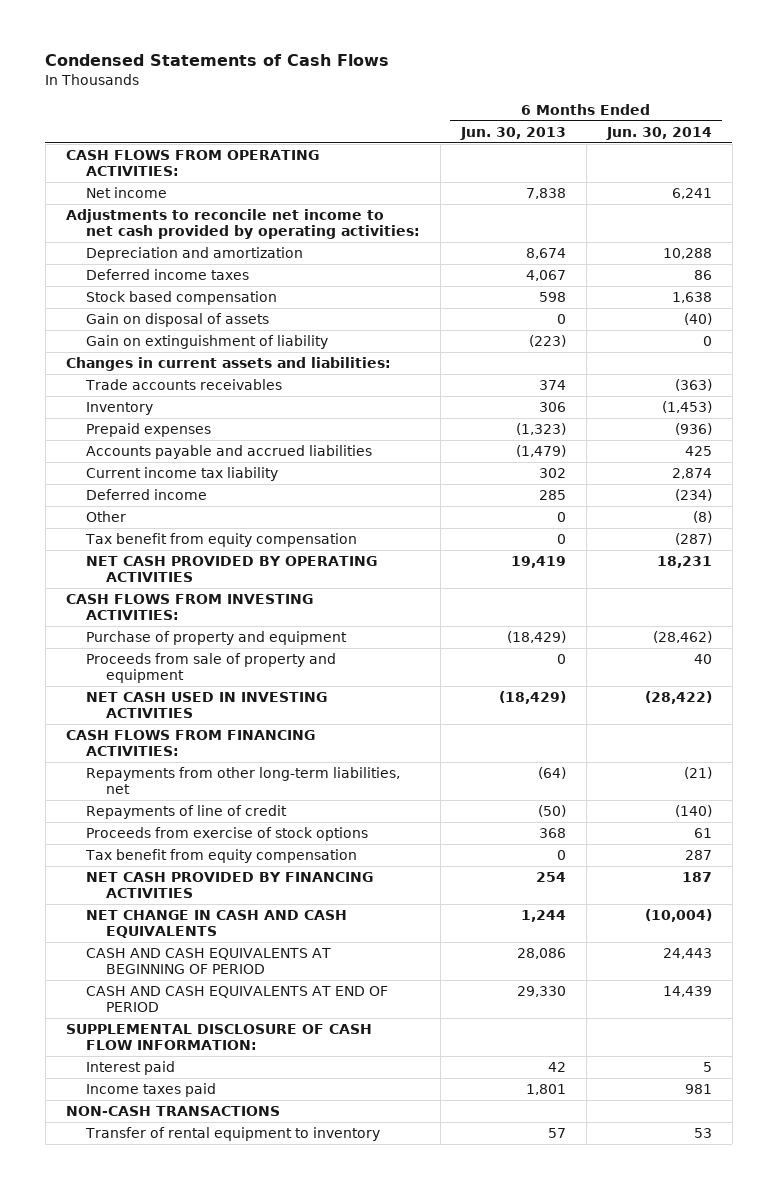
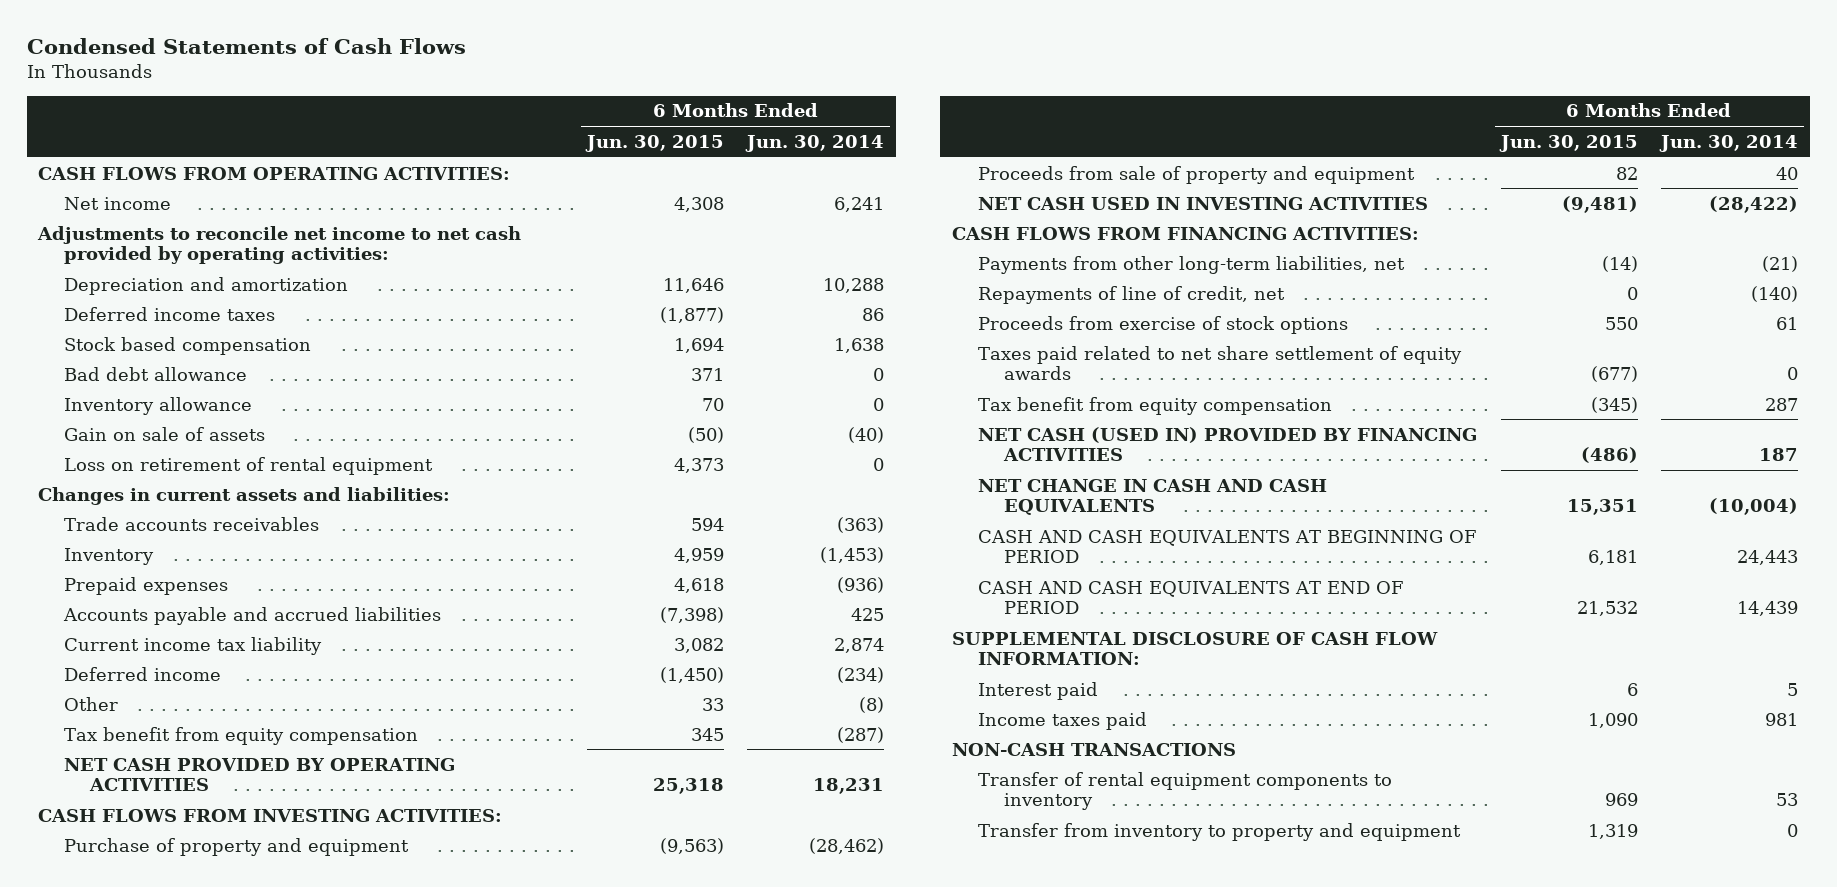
[459,127,566,141] Jun. 30, 2013 -> none
none -> [584,134,724,152] Jun. 30, 2015
[85,335,328,350] Gain on extinguishment of liability -> none
none -> [64,366,248,381] Bad debt allowance
none -> [64,396,253,415] Inventory allowance
[85,313,269,328] Gain on disposal of assets -> [64,426,266,441] Gain on sale of assets
none -> [64,456,434,475] Loss on retirement of rental equipment
[85,767,400,795] Repayments from other long-term liabilities, net -> [977,255,1405,274] Payments from other long-term liabilities, net
[85,805,287,820] Repayments of line of credit -> [977,285,1285,304] Repayments of line of credit, net
none -> [977,345,1462,381] Taxes paid related to net share settlement of equity awards
[85,872,373,899] NET CASH PROVIDED BY FINANCING ACTIVITIES -> [977,426,1477,462] NET CASH (USED IN) PROVIDED BY FINANCING ACTIVITIES
[84,1127,380,1142] Transfer of rental equipment to inventory -> [977,771,1392,811] Transfer of rental equipment components to inventory
none -> [977,822,1461,841] Transfer from inventory to property and equipment

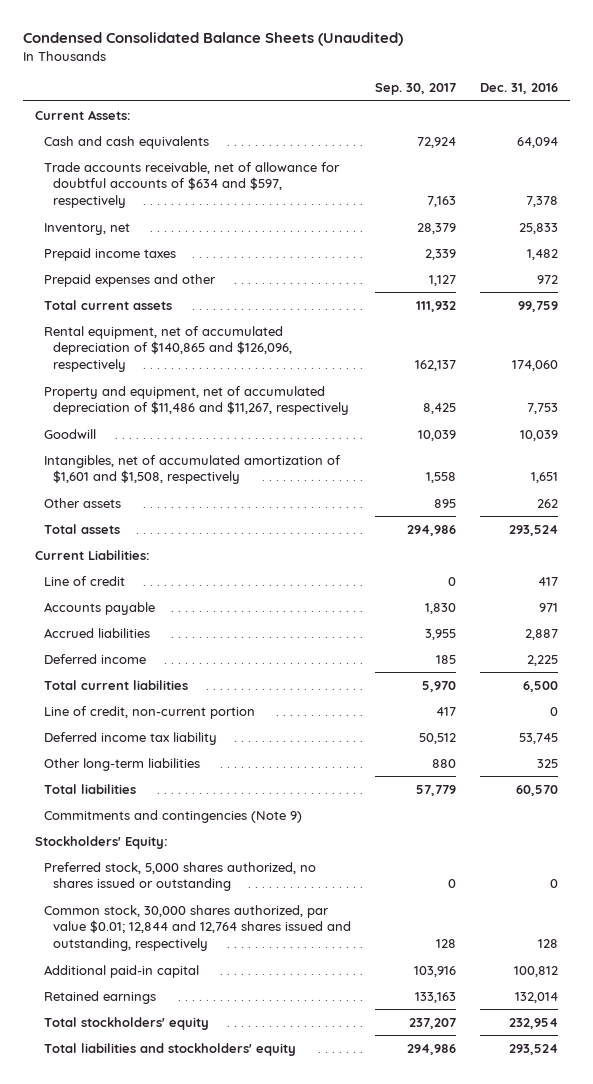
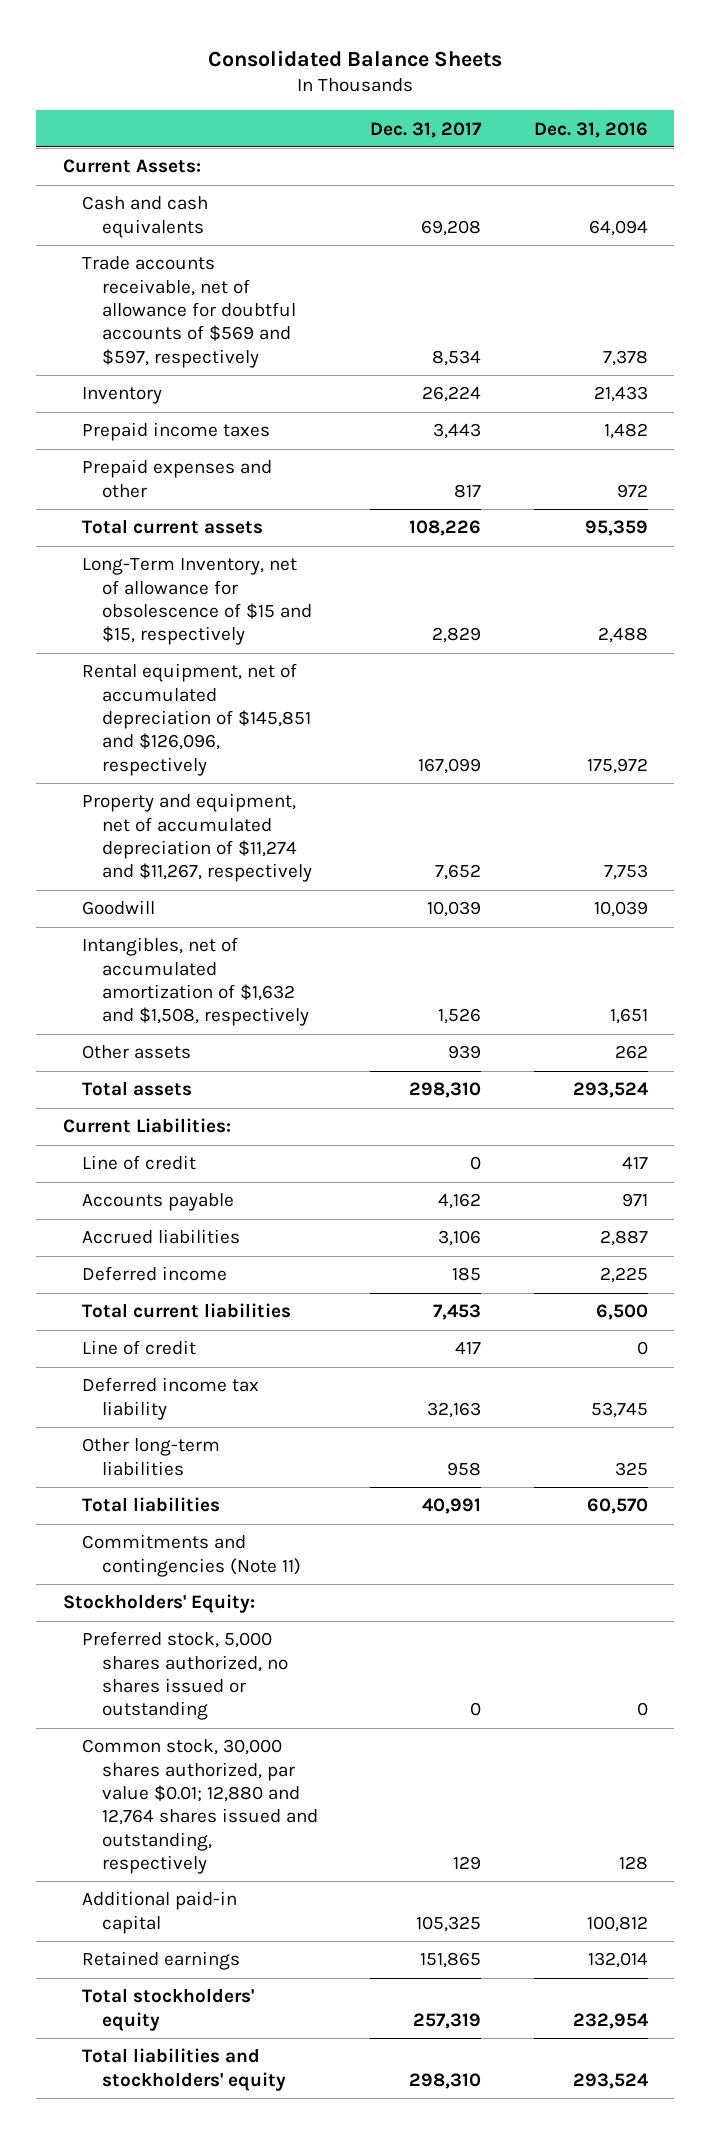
[23,32,404,47] Condensed Consolidated Balance Sheets (Unaudited) -> [208,49,503,67] Consolidated Balance Sheets
[375,83,457,96] Sep. 30, 2017 -> none
none -> [370,121,483,138] Dec. 31, 2017
[44,161,341,209] Trade accounts receivable, net of allowance for doubtful accounts of $634 and $597, respectively -> [82,256,296,368] Trade accounts receivable, net of allowance for doubtful accounts of $569 and $597, respectively
[44,222,131,235] Inventory, net -> [82,387,163,405] Inventory
[519,222,559,234] 25,833 -> [594,386,649,403] 21,433
[518,300,559,312] 99,759 -> [585,520,649,537] 95,359
none -> [82,558,312,646] Long-Term Inventory, net of allowance for obsolescence of $15 and $15, respectively
[44,325,293,373] Rental equipment, net of accumulated depreciation of $140,865 and $126,096, respectively -> [82,663,311,776] Rental equipment, net of accumulated depreciation of $145,851 and $126,096, respectively
[512,360,559,372] 174,060 -> [587,757,649,774] 175,972
[44,385,350,416] Property and equipment, net of accumulated depreciation of $11,486 and $11,267, respectively -> [82,793,312,883] Property and equipment, net of accumulated depreciation of $11,274 and $11,267, respectively
[44,454,342,485] Intangibles, net of accumulated amortization of $1,601 and $1,508, respectively -> [82,937,309,1027] Intangibles, net of accumulated amortization of $1,632 and $1,508, respectively
[44,705,256,719] Line of credit, non-current portion -> [82,1340,197,1356] Line of credit
[44,809,303,823] Commitments and contingencies (Note 9) -> [82,1534,301,1577] Commitments and contingencies (Note 11)
[44,904,352,952] Common stock, 30,000 shares authorized, par value $0.01; 12,844 and 12,764 shares issued and outstanding, respectively -> [82,1739,318,1874] Common stock, 30,000 shares authorized, par value $0.01; 12,880 and 12,764 shares issued and outstanding, respectively

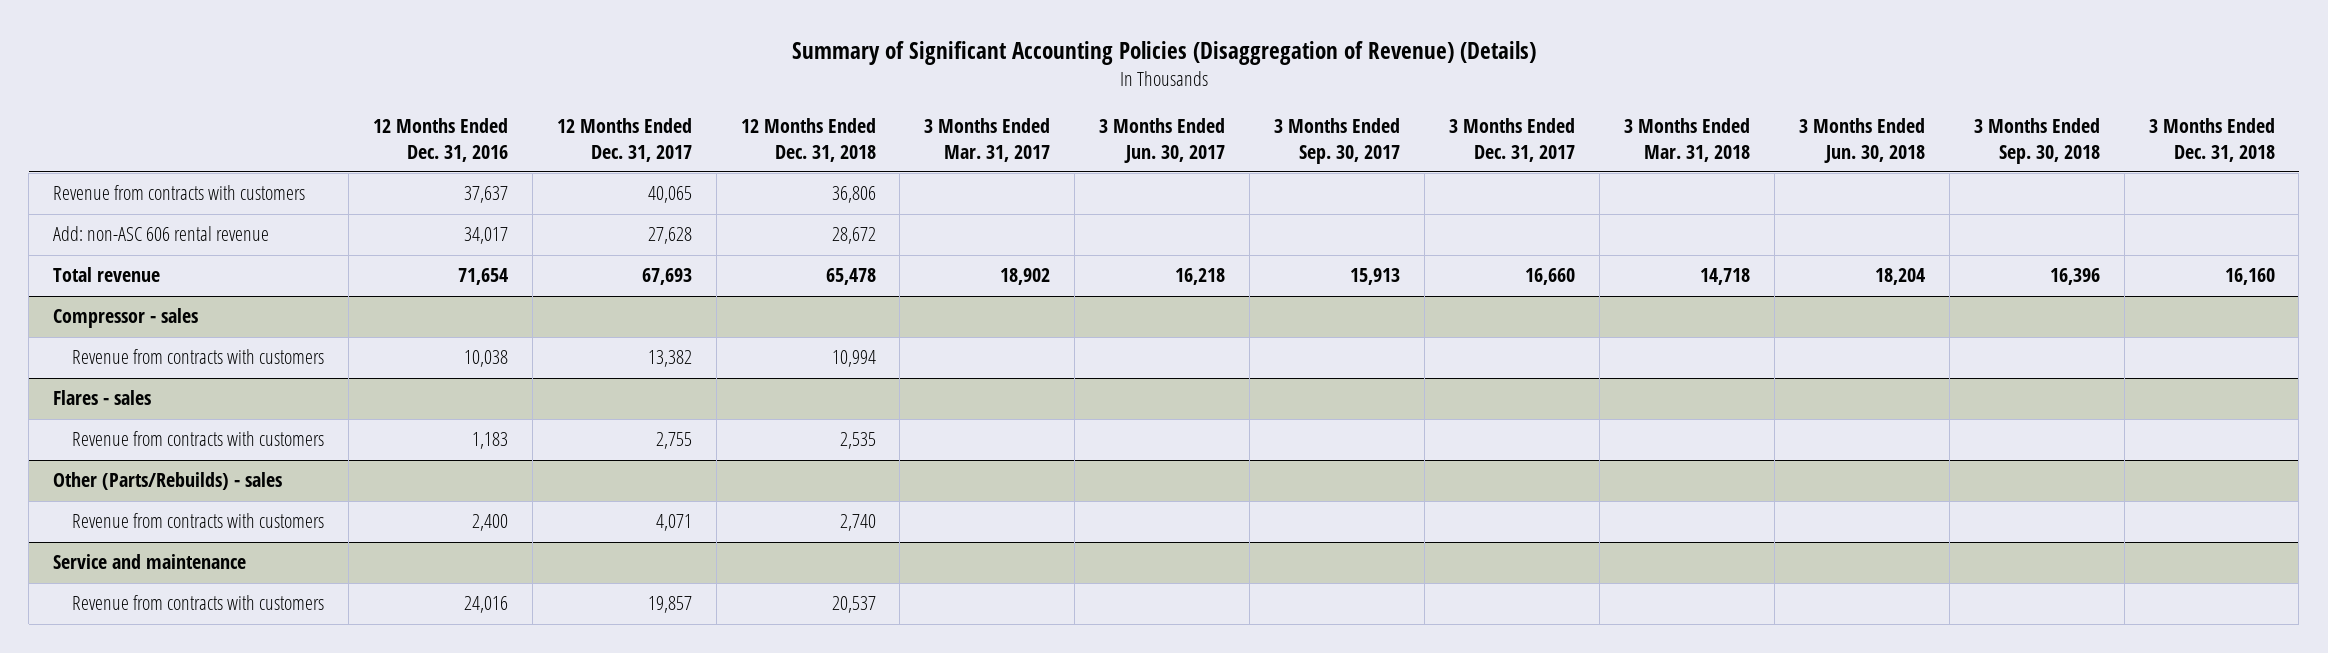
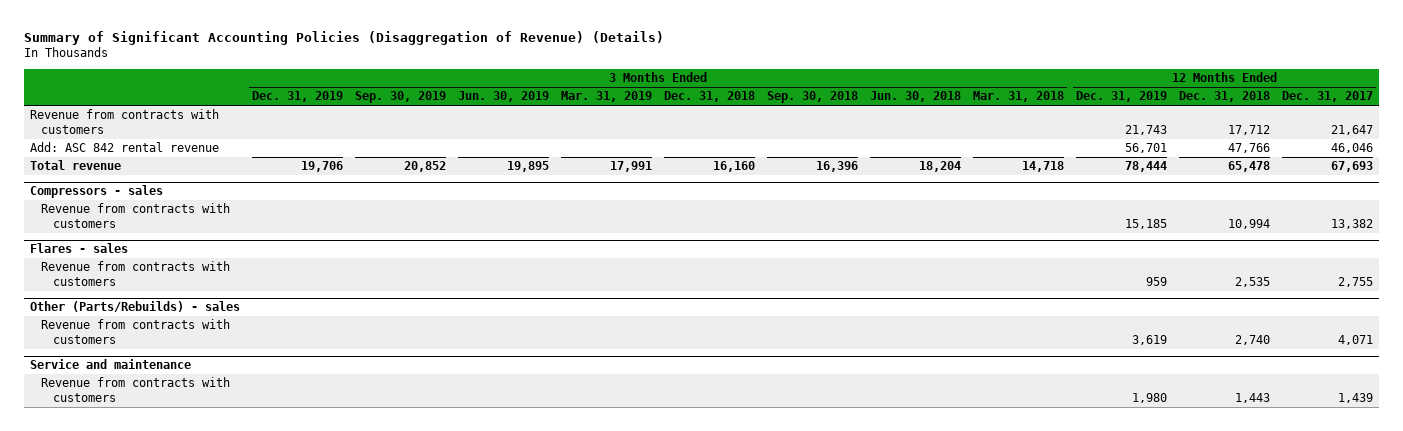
[372,118,508,162] 12 Months Ended Dec. 31, 2016 -> none
[924,118,1051,162] 3 Months Ended Mar. 31, 2017 -> none
[1099,118,1226,163] 3 Months Ended Jun. 30, 2017 -> none
[1274,118,1401,164] 3 Months Ended Sep. 30, 2017 -> none
[1449,118,1576,162] 3 Months Ended Dec. 31, 2017 -> none
none -> [252,91,344,103] Dec. 31, 2019
none -> [355,91,447,104] Sep. 30, 2019
none -> [458,91,550,103] Jun. 30, 2019
none -> [561,91,653,103] Mar. 31, 2019
none -> [1076,91,1168,103] Dec. 31, 2019
[647,186,692,204] 40,065 -> [1331,124,1374,135] 21,647
[831,186,876,204] 36,806 -> [1228,124,1271,135] 17,712
[53,226,270,242] Add: non-ASC 606 rental revenue -> [30,142,220,153] Add: ASC 842 rental revenue
[647,227,692,245] 27,628 -> [1331,143,1374,154] 46,046
[831,227,876,245] 28,672 -> [1228,143,1271,154] 47,766
[53,308,199,329] Compressor - sales -> [30,185,164,199] Compressors - sales
[647,596,692,614] 19,857 -> [1338,392,1374,403] 1,439
[831,596,876,614] 20,537 -> [1235,392,1271,403] 1,443

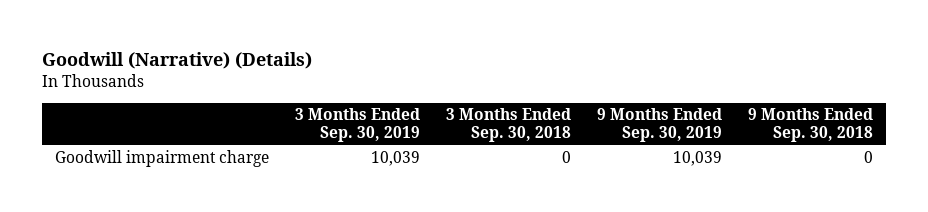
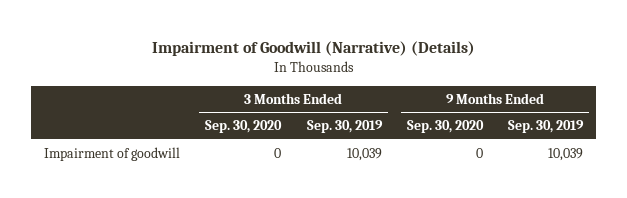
[42,52,313,70] Goodwill (Narrative) (Details) -> [151,41,475,57] Impairment of Goodwill (Narrative) (Details)
[446,108,572,143] 3 Months Ended Sep. 30, 2018 -> none
[748,108,874,143] 9 Months Ended Sep. 30, 2018 -> none
none -> [205,120,283,134] Sep. 30, 2020
none -> [406,120,484,134] Sep. 30, 2020
[55,150,270,168] Goodwill impairment charge -> [44,146,181,161] Impairment of goodwill

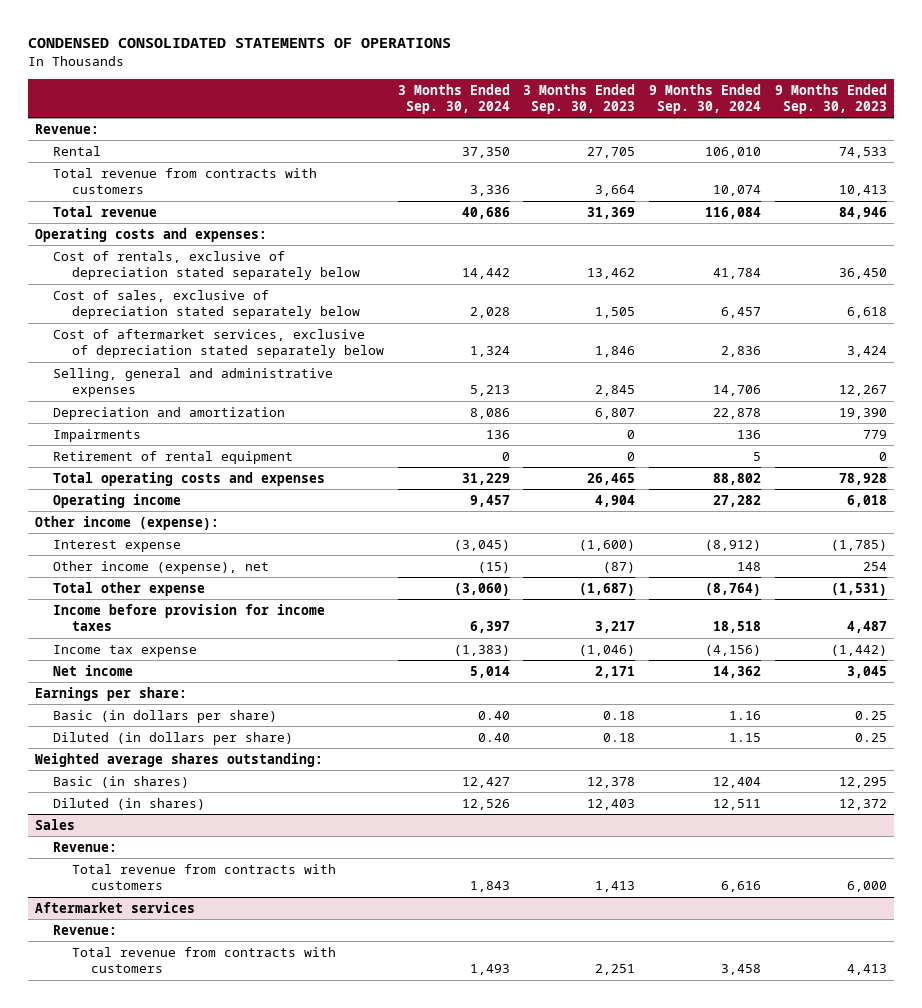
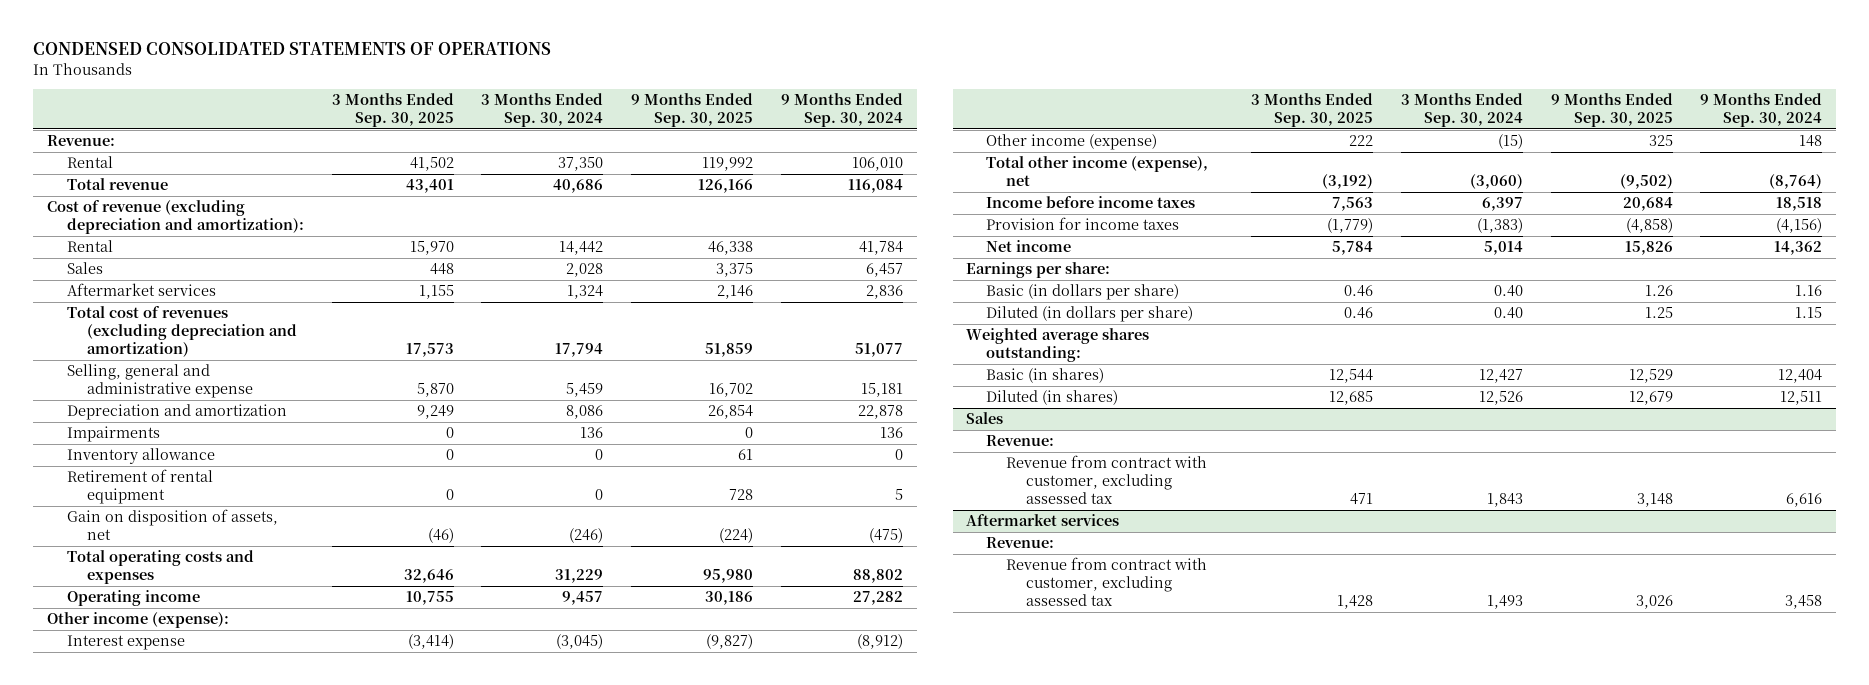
[523,83,636,115] 3 Months Ended Sep. 30, 2023 -> none
[774,83,887,115] 9 Months Ended Sep. 30, 2023 -> none
none -> [331,93,454,128] 3 Months Ended Sep. 30, 2025
none -> [630,93,753,128] 9 Months Ended Sep. 30, 2025
[53,167,318,195] Total revenue from contracts with customers -> none
[34,227,267,242] Operating costs and expenses: -> [46,200,304,235] Cost of revenue (excluding depreciation and amortization):
[53,250,360,281] Cost of rentals, exclusive of depreciation stated separately below -> [66,240,113,253] Rental
[53,289,360,320] Cost of sales, exclusive of depreciation stated separately below -> [66,262,103,275] Sales
[53,328,384,359] Cost of aftermarket services, exclusive of depreciation stated separately below -> [66,283,216,297] Aftermarket services
none -> [66,306,297,357] Total cost of revenues (excluding depreciation and amortization)
[53,367,334,398] Selling, general and administrative expenses -> [66,364,253,399] Selling, general and administrative expense
[469,385,510,397] 5,213 -> [566,383,604,398] 5,459
[713,385,762,397] 14,706 -> [860,383,903,398] 15,181
none -> [66,448,215,465] Inventory allowance
none -> [66,509,278,541] Gain on disposition of assets, net
[53,560,270,574] Other income (expense), net -> [986,134,1158,151] Other income (expense)
[53,581,206,596] Total other expense -> [986,156,1209,187] Total other income (expense), net
[53,603,326,632] Income before provision for income taxes -> [986,196,1196,209] Income before income taxes
[53,644,198,657] Income tax expense -> [986,217,1180,231] Provision for income taxes
[71,863,336,891] Total revenue from contracts with customers -> [1006,455,1208,504] Revenue from contract with customer, excluding assessed tax
[71,946,336,974] Total revenue from contracts with customers -> [1006,557,1208,606] Revenue from contract with customer, excluding assessed tax

